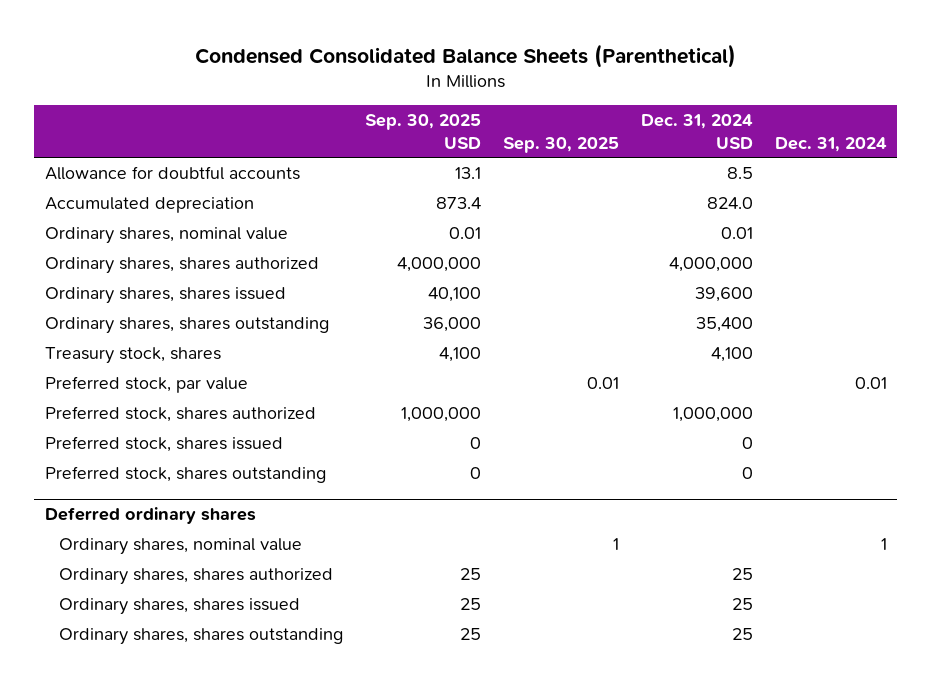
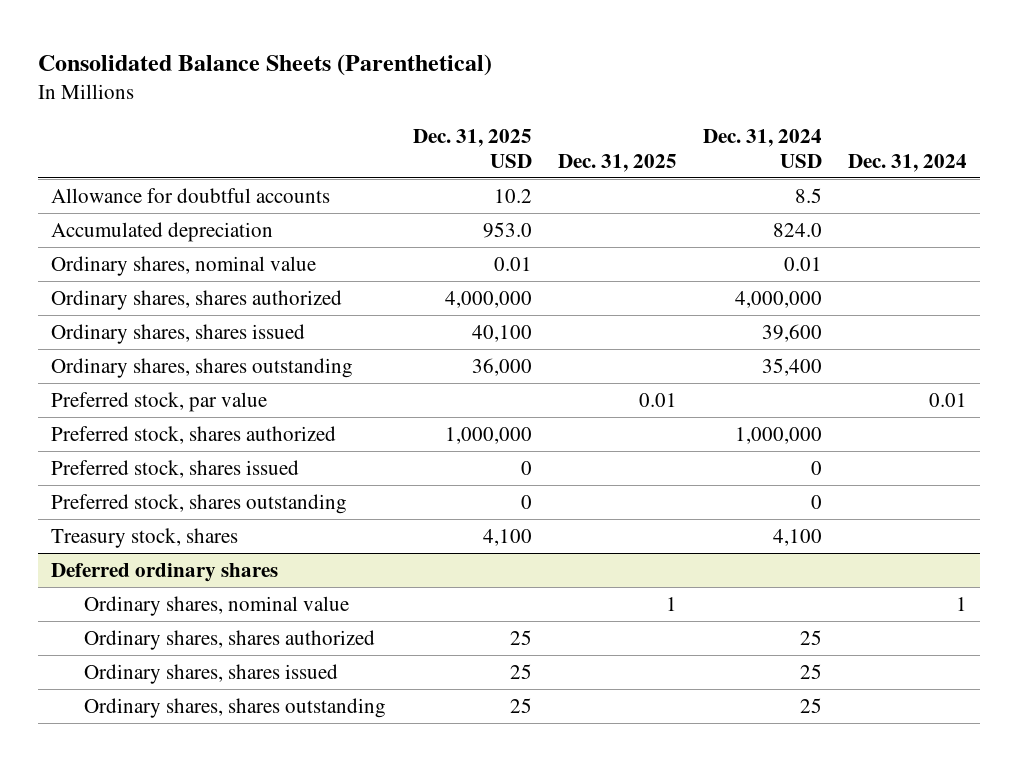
[194,43,736,68] Condensed Consolidated Balance Sheets (Parenthetical) -> [38,53,493,76] Consolidated Balance Sheets (Parenthetical)
[365,114,482,149] Sep. 30, 2025 USD -> none
[502,136,619,153] Sep. 30, 2025 -> none
none -> [412,129,532,169] Dec. 31, 2025 USD
none -> [557,154,677,173] Dec. 31, 2025
[45,346,222,364] Treasury stock, shares -> [51,527,239,548] Treasury stock, shares

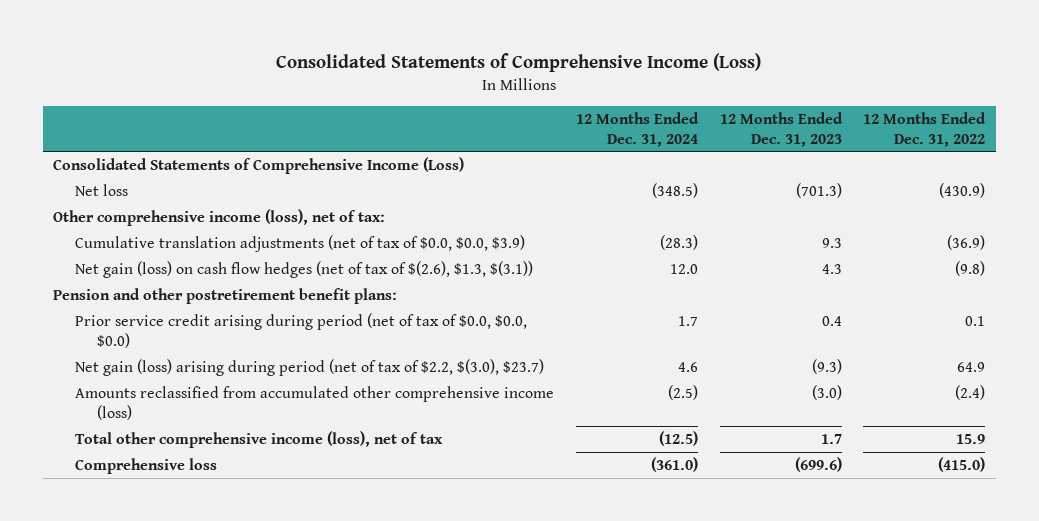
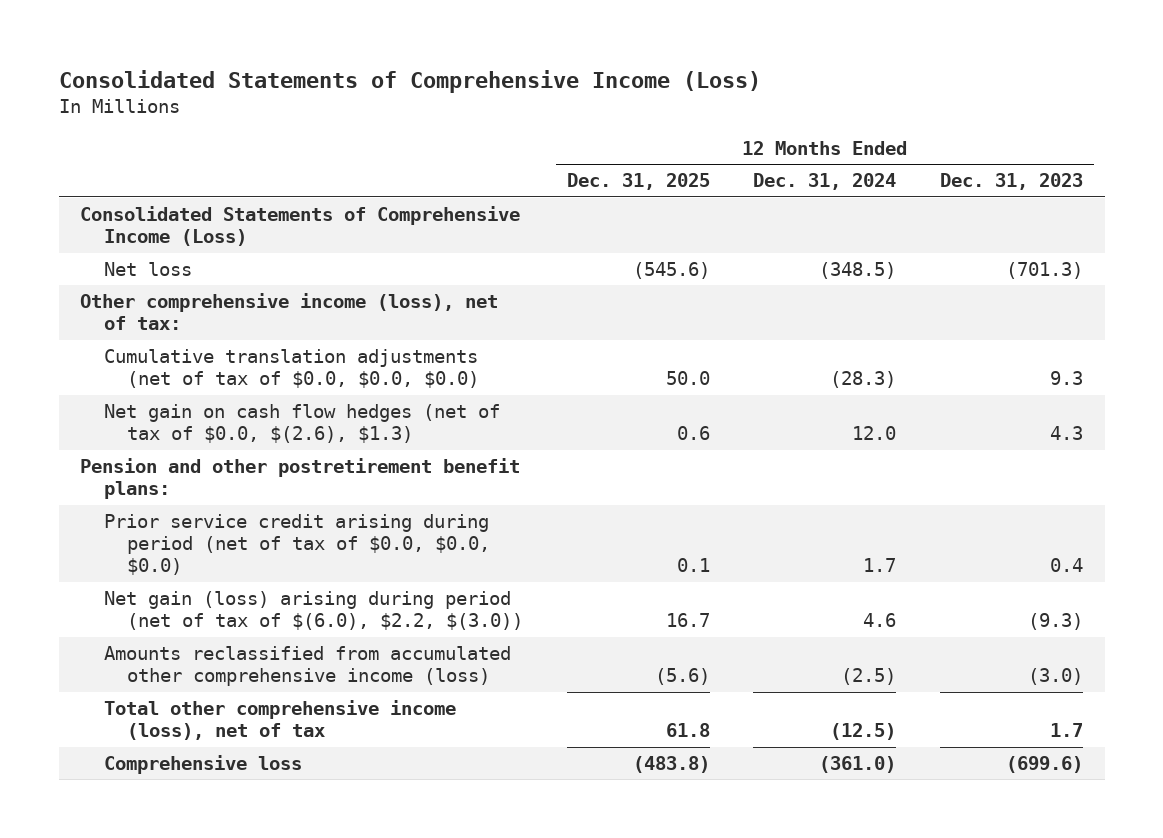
[863,111,987,147] 12 Months Ended Dec. 31, 2022 -> none
none -> [566,173,710,191] Dec. 31, 2025
[75,234,526,252] Cumulative translation adjustments (net of tax of $0.0, $0.0, $3.9) -> [103,349,480,389] Cumulative translation adjustments (net of tax of $0.0, $0.0, $0.0)
[75,260,534,278] Net gain (loss) on cash flow hedges (net of tax of $(2.6), $1.3, $(3.1)) -> [103,404,500,444] Net gain on cash flow hedges (net of tax of $0.0, $(2.6), $1.3)
[75,358,545,376] Net gain (loss) arising during period (net of tax of $2.2, $(3.0), $23.7) -> [103,591,524,631] Net gain (loss) arising during period (net of tax of $(6.0), $2.2, $(3.0))

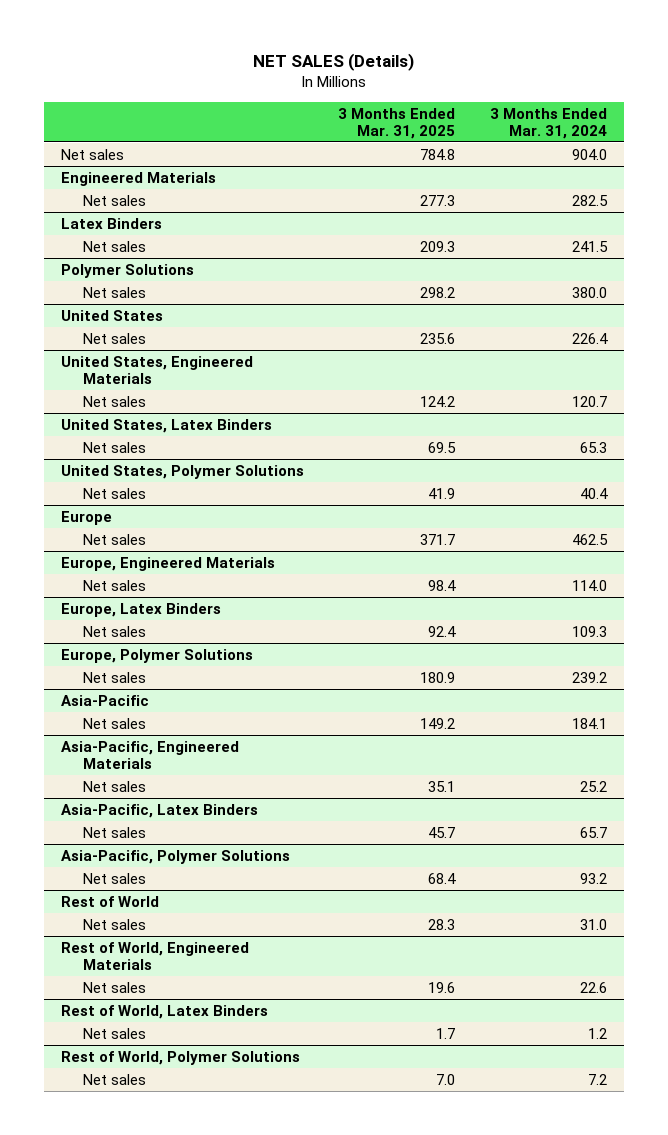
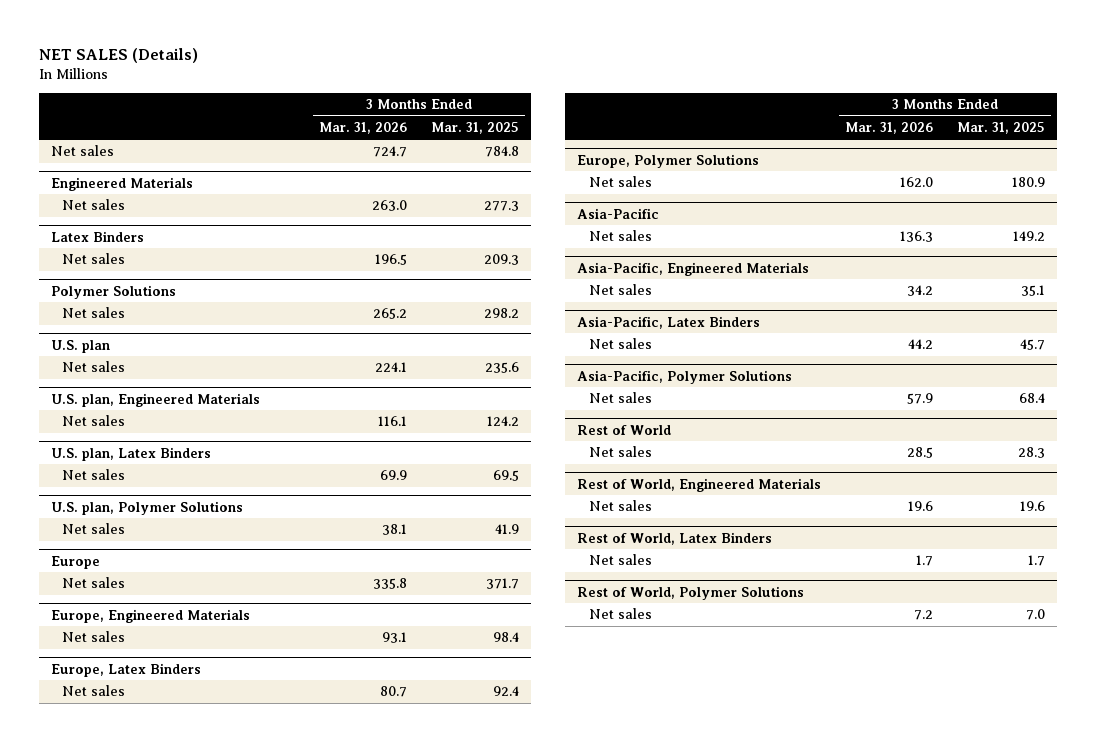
[489,107,607,139] 3 Months Ended Mar. 31, 2024 -> none
none -> [318,122,407,135] Mar. 31, 2026
[61,309,164,321] United States -> [50,339,110,353] U.S. plan
[61,355,254,384] United States, Engineered Materials -> none
none -> [50,392,260,407] U.S. plan, Engineered Materials
[61,418,273,433] United States, Latex Binders -> none
none -> [50,446,211,461] U.S. plan, Latex Binders
[61,464,305,479] United States, Polymer Solutions -> none
none -> [50,500,243,515] U.S. plan, Polymer Solutions

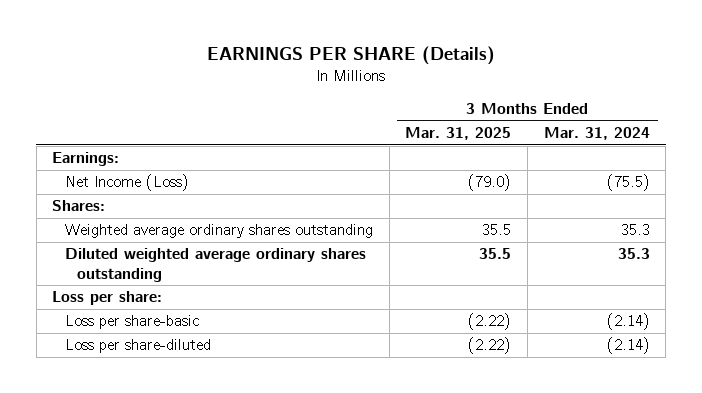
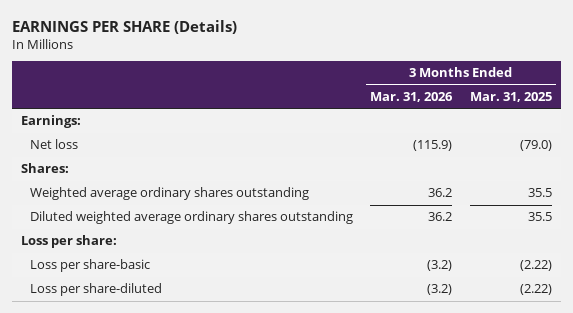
[543,126,650,140] Mar. 31, 2024 -> none
none -> [370,91,454,102] Mar. 31, 2026
[64,174,189,192] Net Income (Loss) -> [29,139,78,150] Net loss

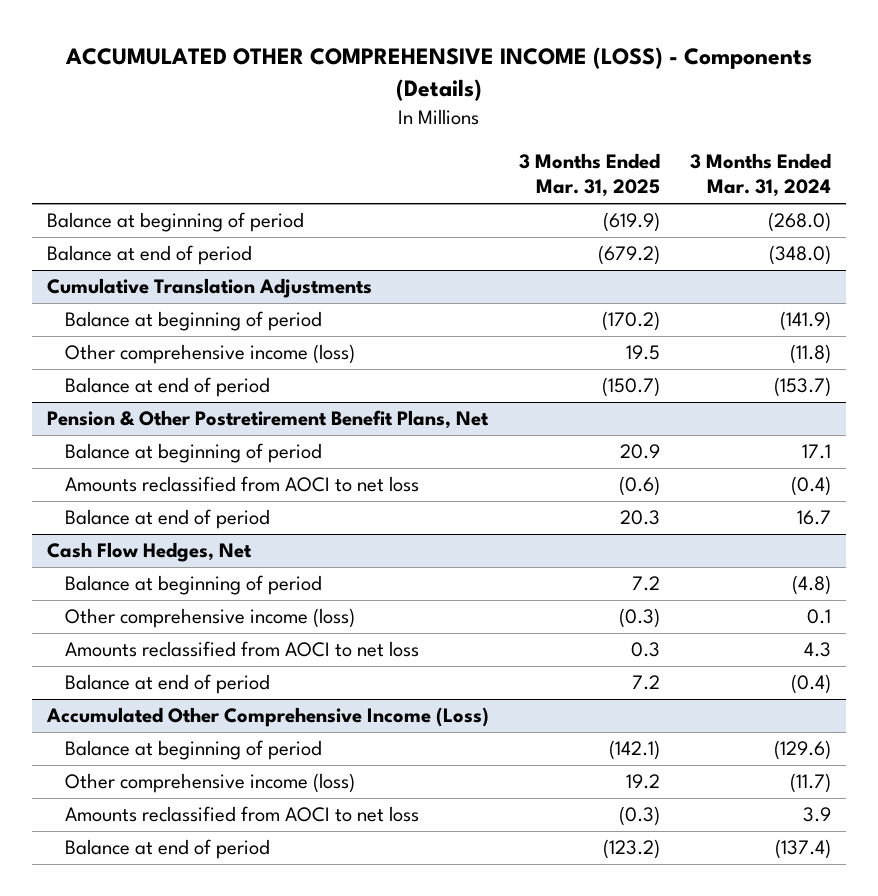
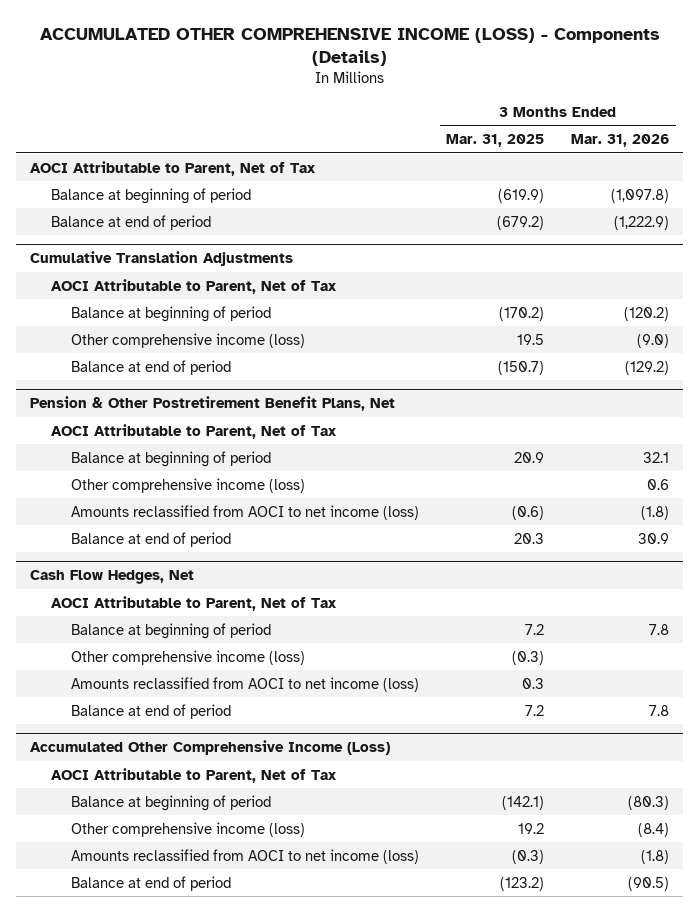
[689,152,831,198] 3 Months Ended Mar. 31, 2024 -> none
none -> [571,134,670,148] Mar. 31, 2026
none -> [29,160,315,176] AOCI Attributable to Parent, Net of Tax
none -> [50,278,336,294] AOCI Attributable to Parent, Net of Tax
none -> [50,423,336,439] AOCI Attributable to Parent, Net of Tax
none -> [71,477,306,493] Other comprehensive income (loss)
[64,476,419,493] Amounts reclassified from AOCI to net loss -> [71,504,420,520] Amounts reclassified from AOCI to net income (loss)
none -> [50,595,336,611] AOCI Attributable to Parent, Net of Tax
[64,641,419,658] Amounts reclassified from AOCI to net loss -> [71,676,420,692] Amounts reclassified from AOCI to net income (loss)
none -> [50,767,336,783] AOCI Attributable to Parent, Net of Tax
[64,806,419,823] Amounts reclassified from AOCI to net loss -> [71,848,420,864] Amounts reclassified from AOCI to net income (loss)

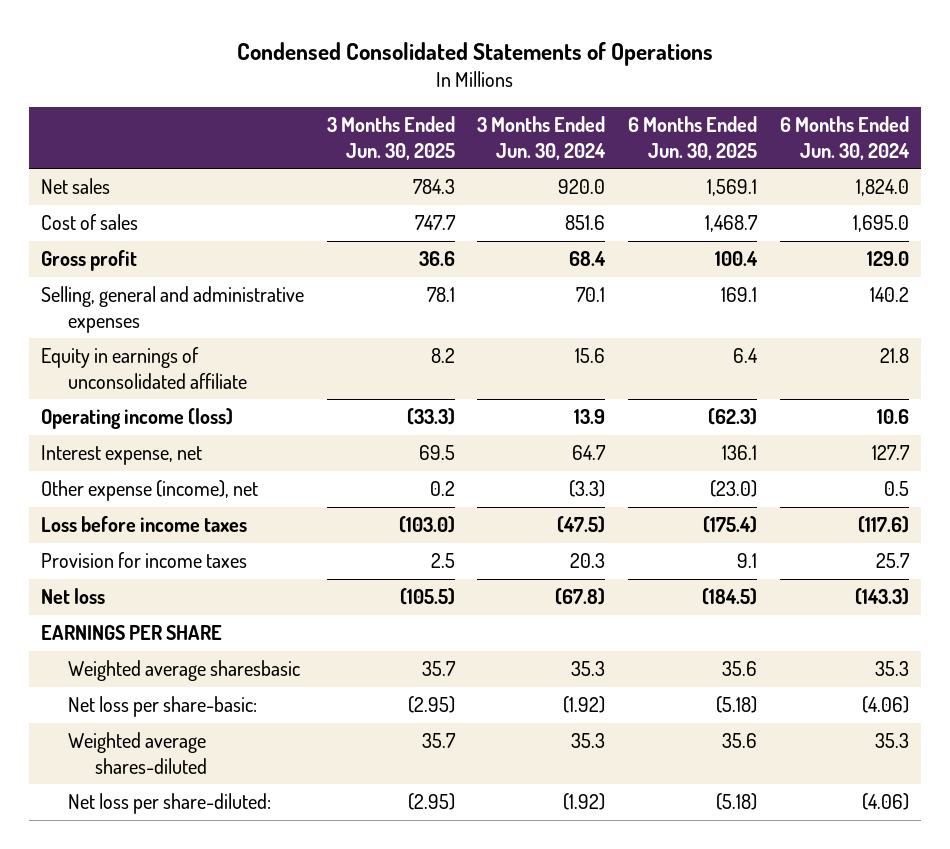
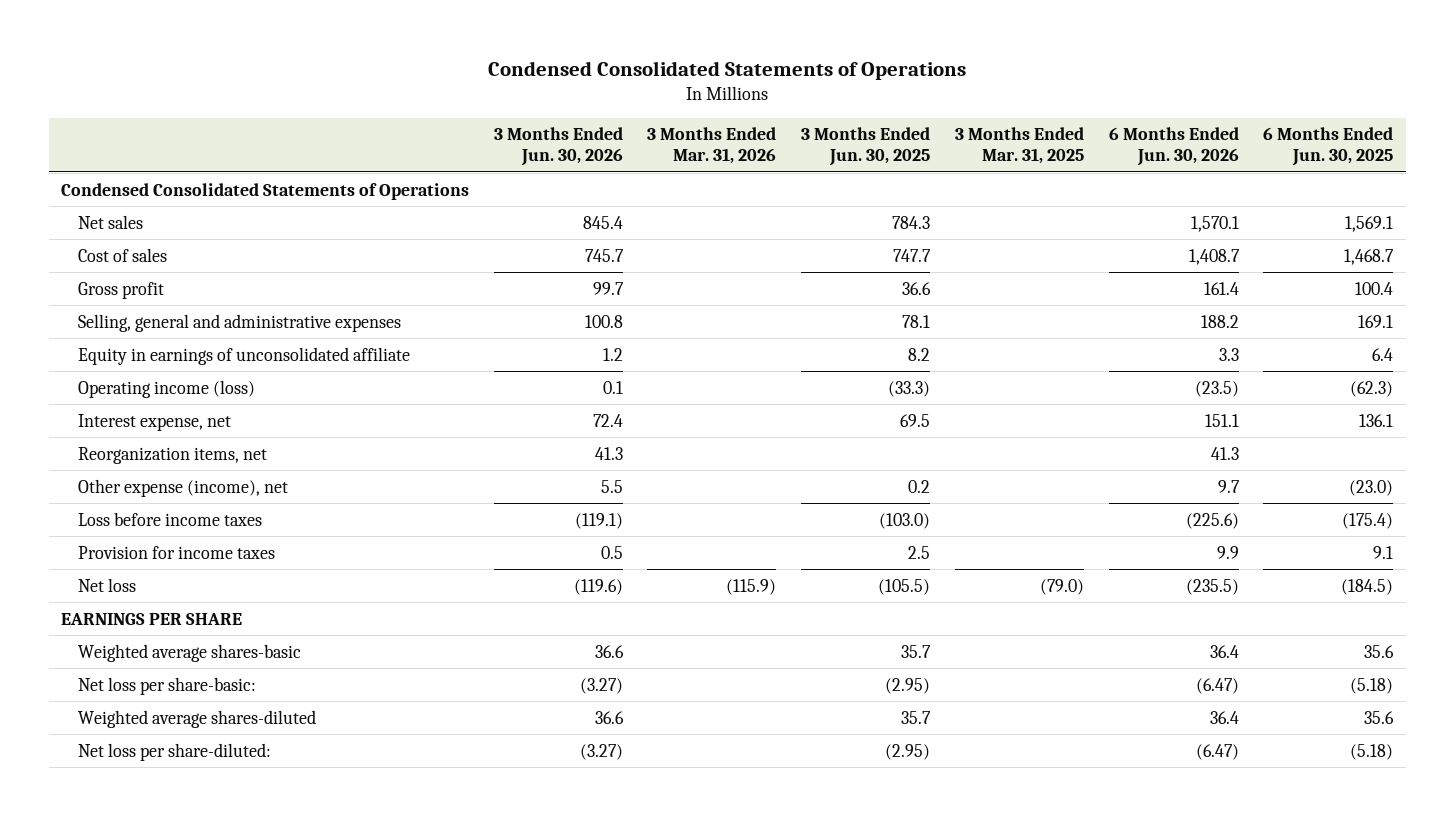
[477,116,607,160] 3 Months Ended Jun. 30, 2024 -> none
[780,116,911,160] 6 Months Ended Jun. 30, 2024 -> none
none -> [493,127,623,167] 3 Months Ended Jun. 30, 2026
none -> [647,127,777,165] 3 Months Ended Mar. 31, 2026
none -> [954,127,1084,165] 3 Months Ended Mar. 31, 2025
none -> [1108,127,1239,167] 6 Months Ended Jun. 30, 2026
none -> [60,182,469,200] Condensed Consolidated Statements of Operations
none -> [77,446,267,464] Reorganization items, net
[67,660,300,682] Weighted average sharesbasic -> [77,643,301,662] Weighted average shares-basic

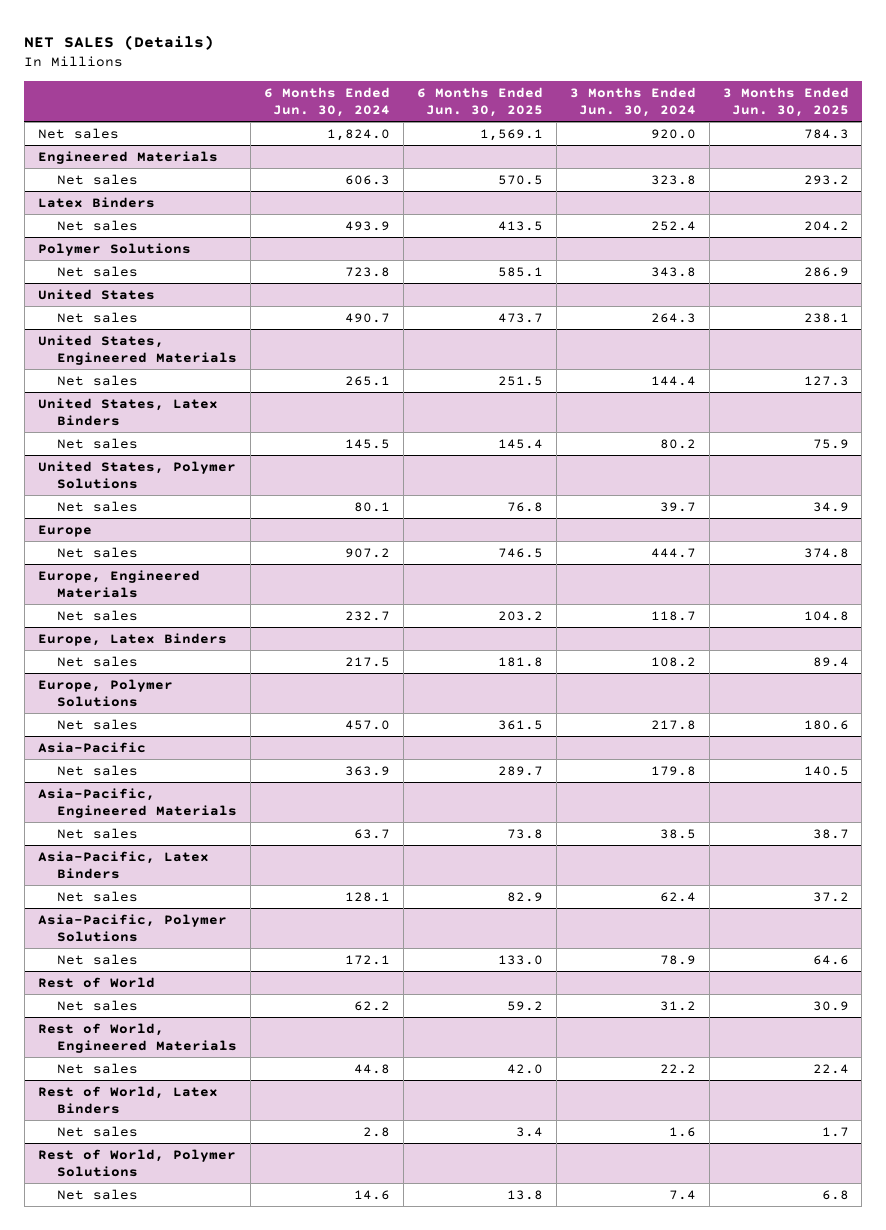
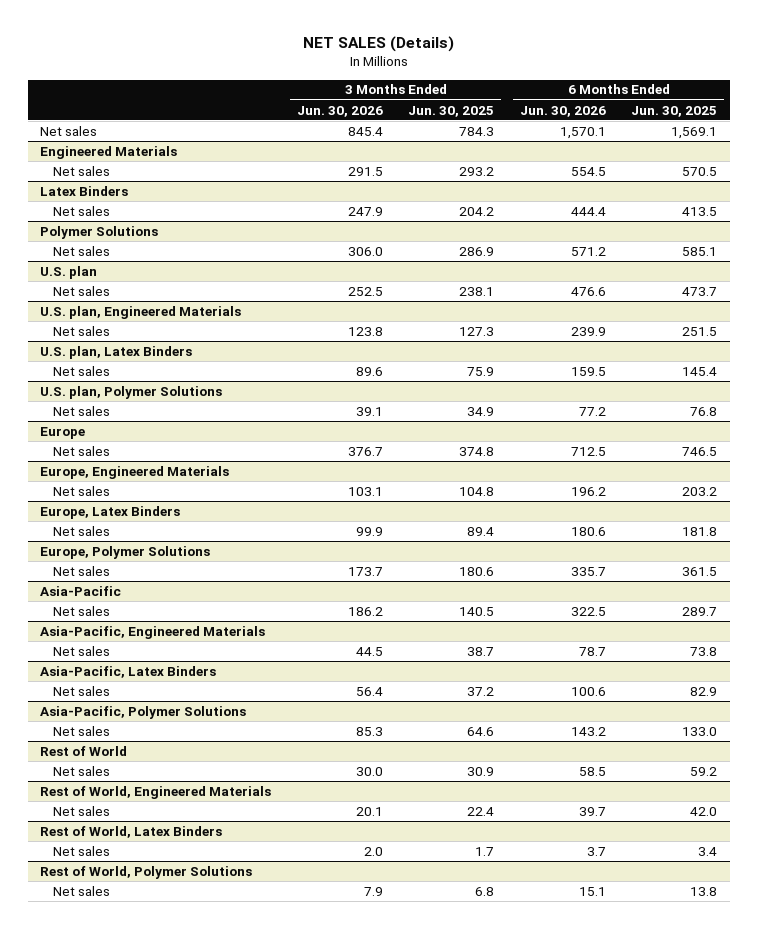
[264,86,391,118] 6 Months Ended Jun. 30, 2024 -> none
[569,86,696,118] 3 Months Ended Jun. 30, 2024 -> none
none -> [296,105,383,117] Jun. 30, 2026
none -> [519,105,606,117] Jun. 30, 2026
[37,288,155,300] United States -> [40,265,98,279] U.S. plan
[37,334,238,366] United States, Engineered Materials -> none
none -> [40,305,242,319] U.S. plan, Engineered Materials
[37,397,218,427] United States, Latex Binders -> none
none -> [40,345,193,359] U.S. plan, Latex Binders
[37,460,236,490] United States, Polymer Solutions -> none
none -> [40,385,223,399] U.S. plan, Polymer Solutions

